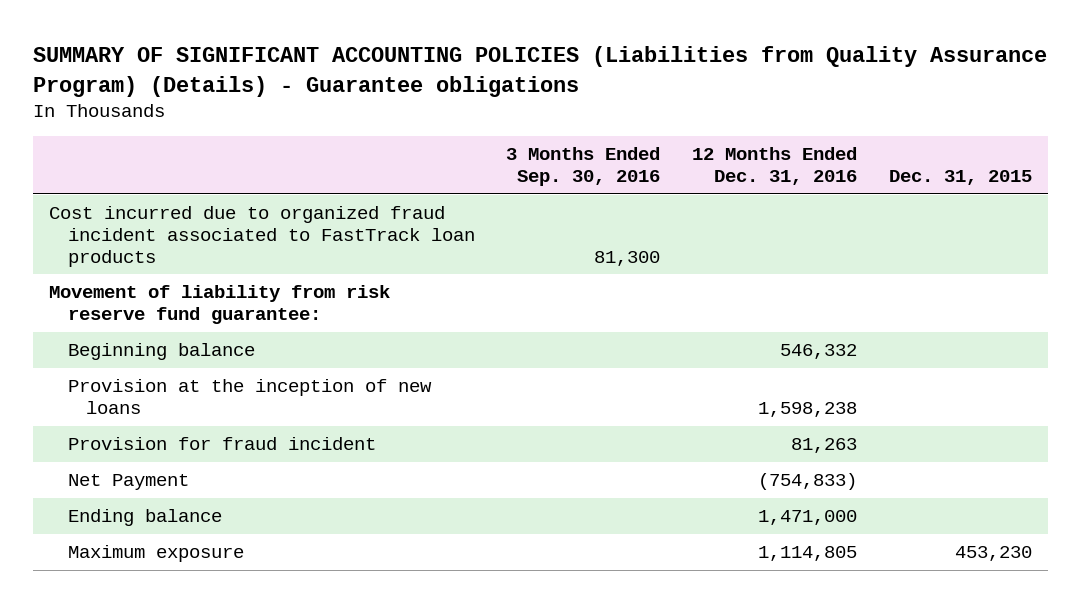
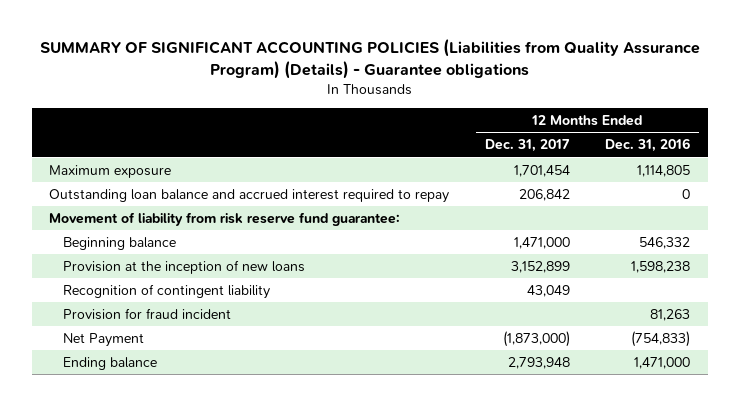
[506,147,661,187] 3 Months Ended Sep. 30, 2016 -> none
[888,170,1032,186] Dec. 31, 2015 -> none
none -> [484,139,570,153] Dec. 31, 2017
[48,206,475,267] Cost incurred due to organized fraud incident associated to FastTrack loan products -> none
[67,545,244,563] Maximum exposure -> [49,164,172,178] Maximum exposure
none -> [49,188,450,203] Outstanding loan balance and accrued interest required to repay
none -> [62,283,270,299] Recognition of contingent liability

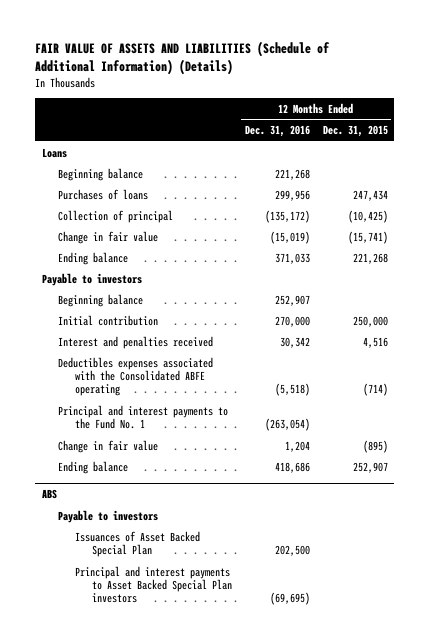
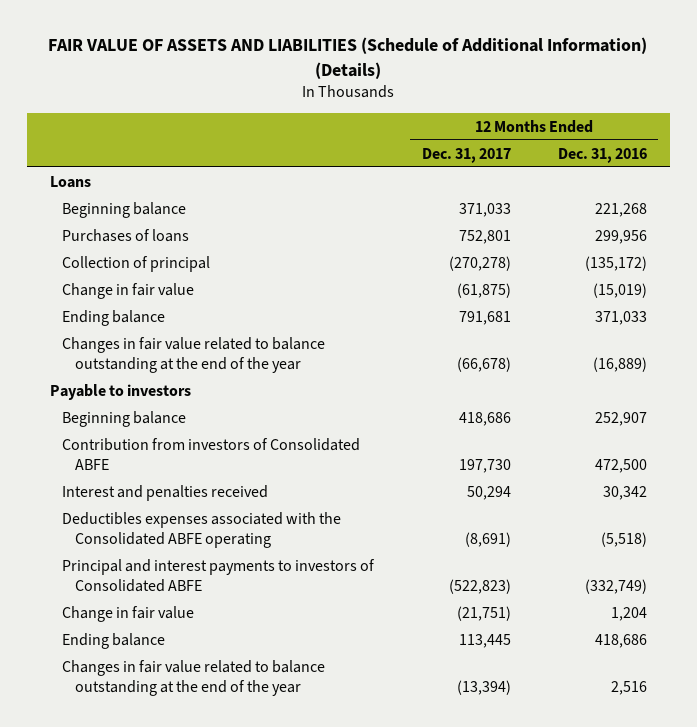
[322,125,388,138] Dec. 31, 2015 -> none
none -> [421,147,511,163] Dec. 31, 2017
none -> [62,336,326,373] Changes in fair value related to balance outstanding at the end of the year
[58,314,159,326] Initial contribution -> none
none -> [62,437,361,470] Contribution from investors of Consolidated ABFE
[58,404,229,430] Principal and interest payments to the Fund No. 1 -> [62,558,376,592] Principal and interest payments to investors of Consolidated ABFE
[264,418,310,432] (263,054) -> [584,578,647,594] (332,749)
[41,489,57,500] ABS -> none
[58,509,159,523] Payable to investors -> none
[74,530,200,558] Issuances of Asset Backed Special Plan -> none
[74,565,232,604] Principal and interest payments to Asset Backed Special Plan investors -> none
none -> [62,659,326,696] Changes in fair value related to balance outstanding at the end of the year

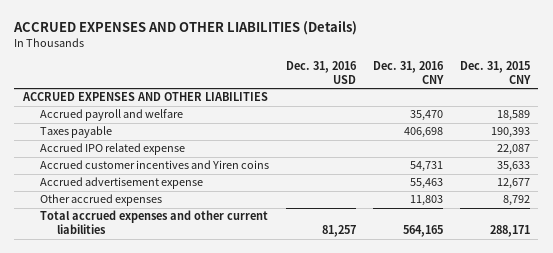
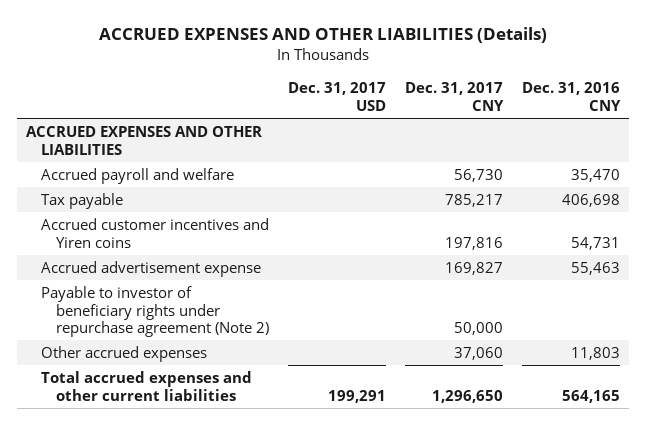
[285,61,357,85] Dec. 31, 2016 USD -> none
[459,61,531,85] Dec. 31, 2015 CNY -> none
none -> [287,82,386,111] Dec. 31, 2017 USD
none -> [404,82,504,111] Dec. 31, 2017 CNY
[39,143,185,156] Accrued IPO related expense -> none
[39,126,112,139] Taxes payable -> [41,192,124,209] Tax payable
none -> [41,285,269,338] Payable to investor of beneficiary rights under repurchase agreement (Note 2)

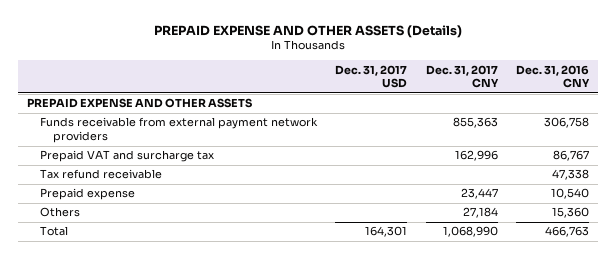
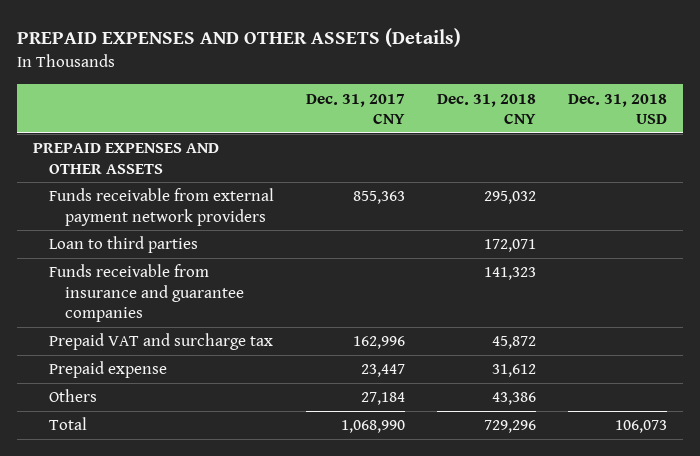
[153,24,462,38] PREPAID EXPENSE AND OTHER ASSETS (Details) -> [16,27,461,47] PREPAID EXPENSES AND OTHER ASSETS (Details)
[335,64,408,89] Dec. 31, 2017 USD -> none
[515,64,590,89] Dec. 31, 2016 CNY -> none
none -> [437,93,537,124] Dec. 31, 2018 CNY
none -> [568,93,668,124] Dec. 31, 2018 USD
[26,98,252,109] PREPAID EXPENSE AND OTHER ASSETS -> [32,143,219,174] PREPAID EXPENSES AND OTHER ASSETS
none -> [49,236,199,254] Loan to third parties
none -> [49,264,245,322] Funds receivable from insurance and guarantee companies
[40,169,163,180] Tax refund receivable -> none

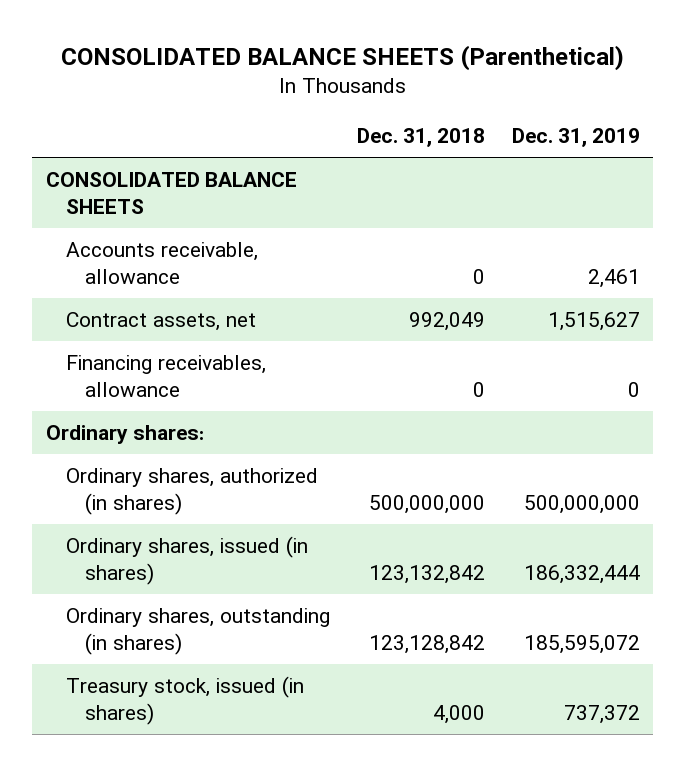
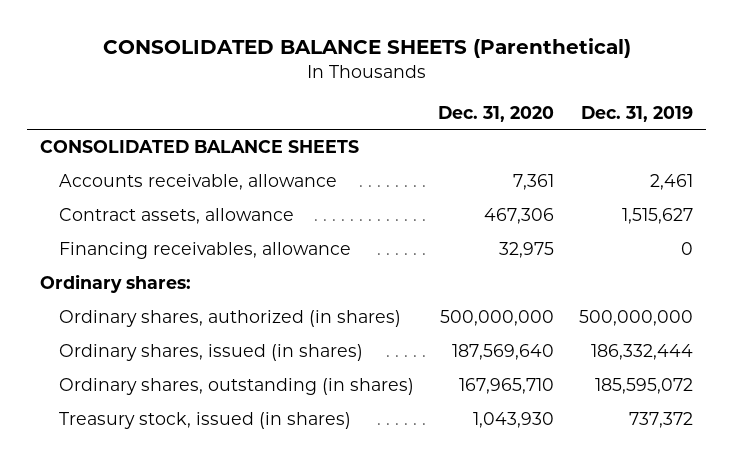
[356,128,485,148] Dec. 31, 2018 -> none
none -> [438,105,555,122] Dec. 31, 2020
[65,312,256,332] Contract assets, net -> [58,207,294,224] Contract assets, allowance

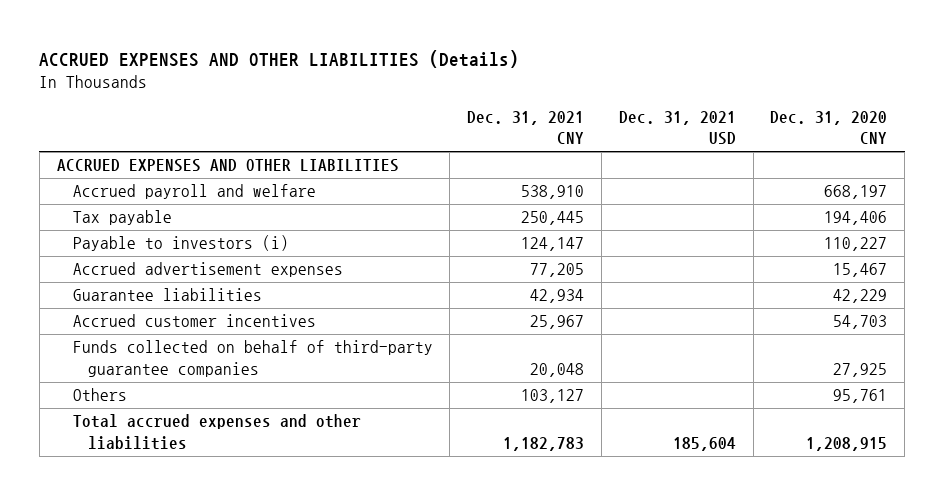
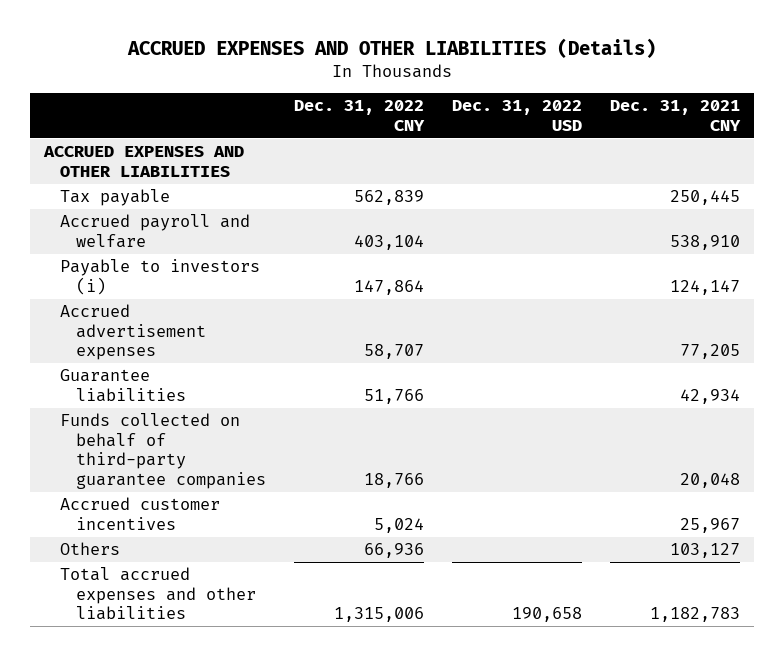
[618,111,736,146] Dec. 31, 2021 USD -> none
[770,111,888,145] Dec. 31, 2020 CNY -> none
none -> [293,100,425,131] Dec. 31, 2022 CNY
none -> [451,100,582,131] Dec. 31, 2022 USD
[72,184,316,200] Accrued payroll and welfare -> [59,214,250,248] Accrued payroll and welfare
[72,314,316,328] Accrued customer incentives -> [59,497,220,530] Accrued customer incentives

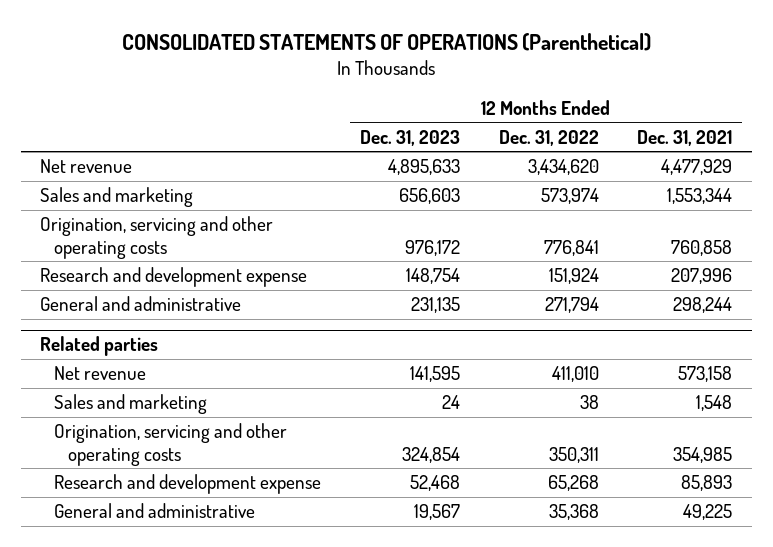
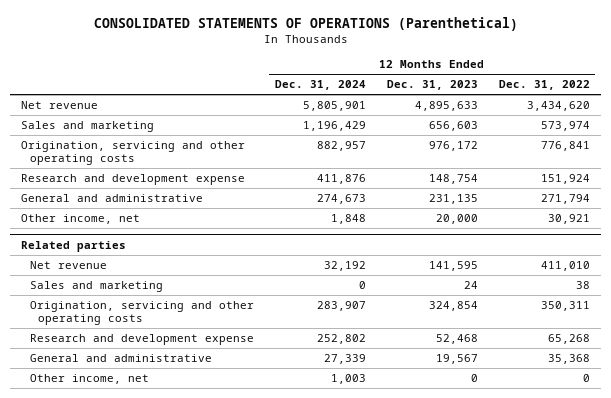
[637,129,733,146] Dec. 31, 2021 -> none
none -> [274,80,366,91] Dec. 31, 2024
none -> [21,214,141,225] Other income, net
none -> [29,374,149,385] Other income, net

